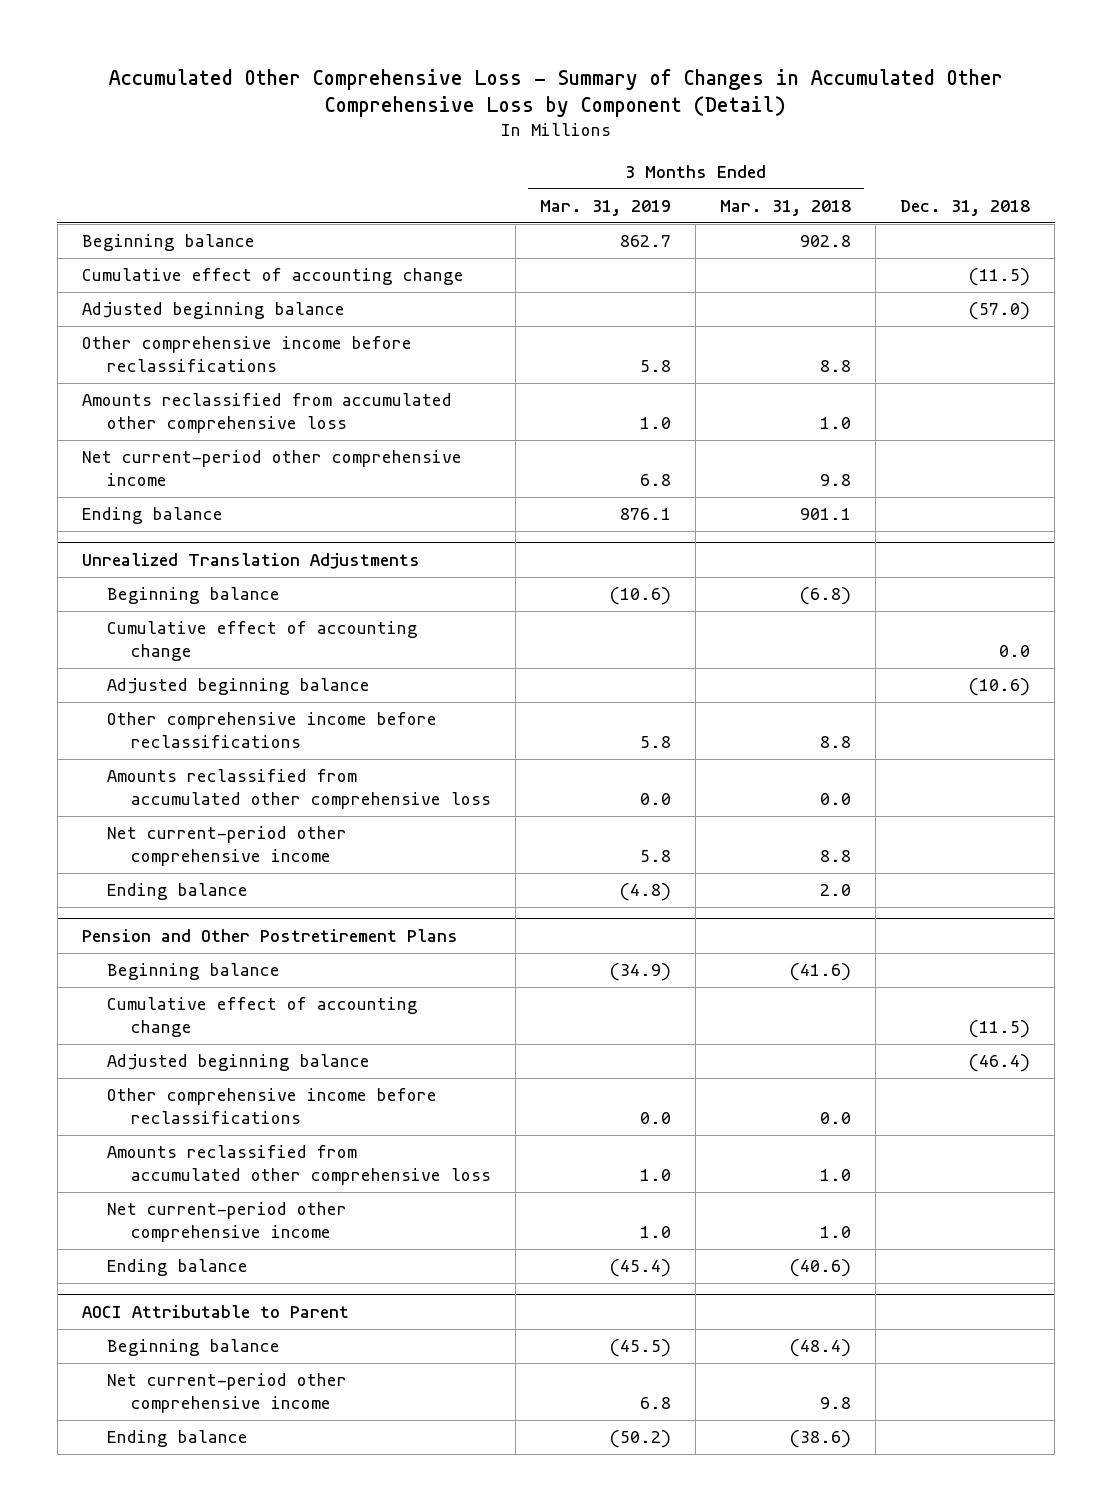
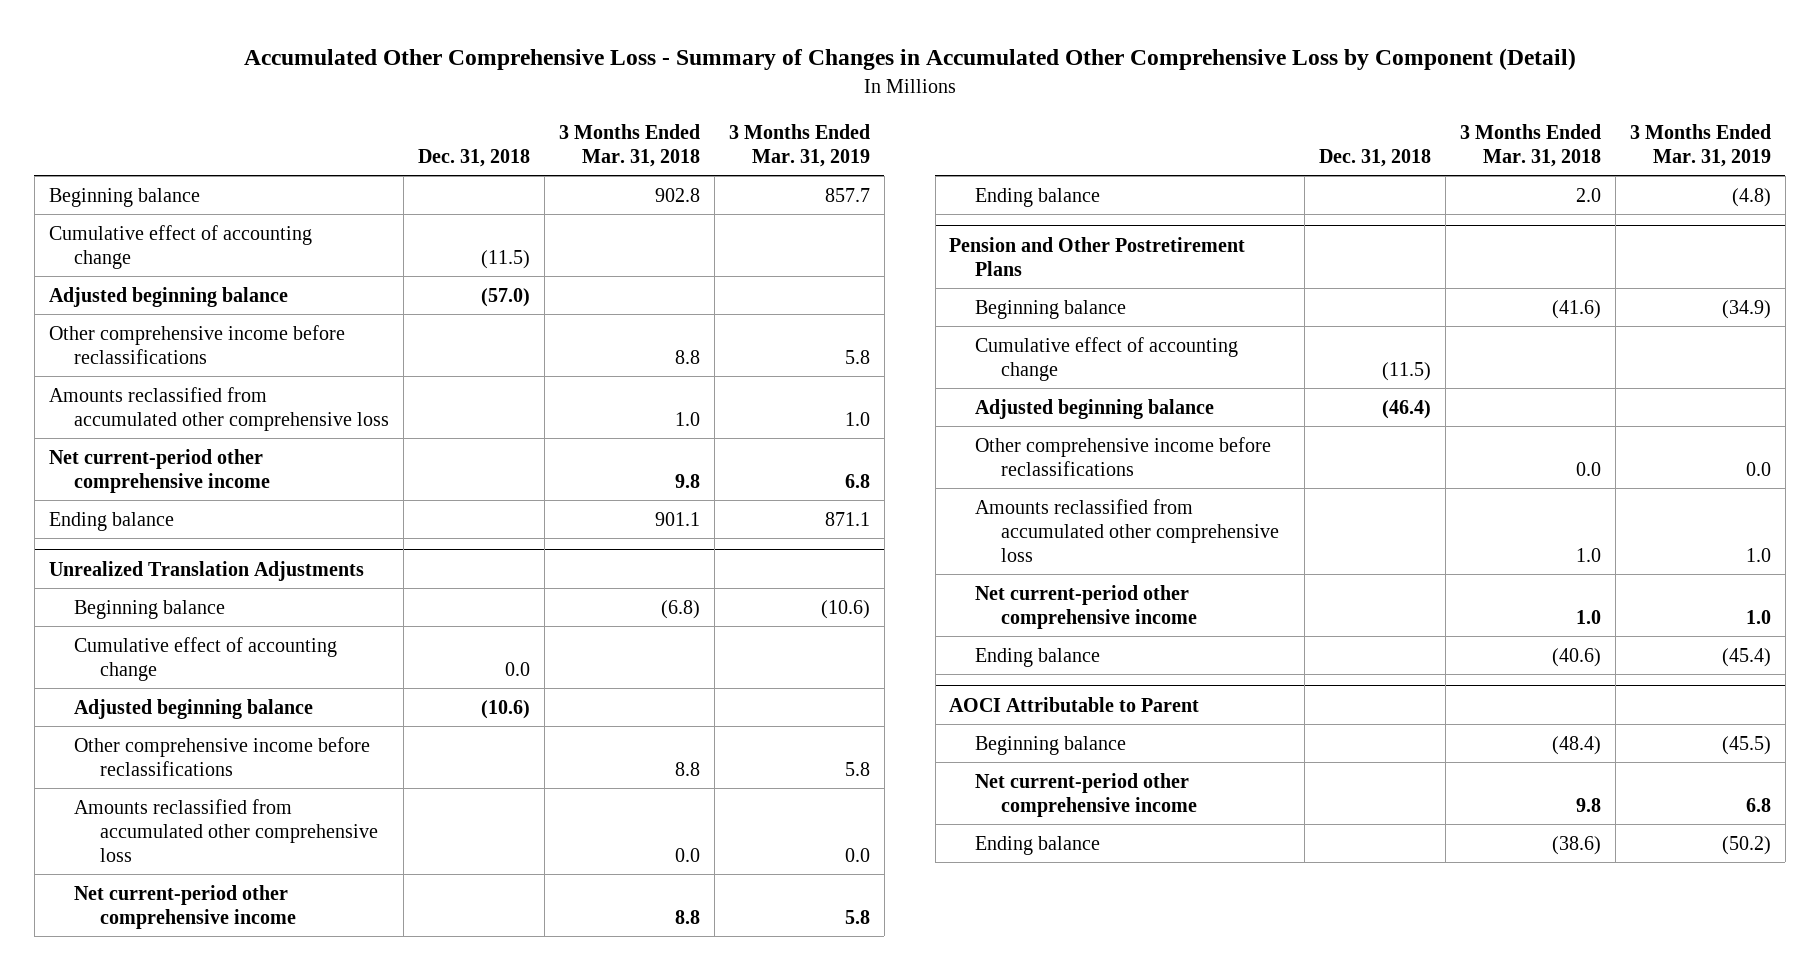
[620,235,672,248] 862.7 -> [824,187,870,202] 857.7
[620,508,672,521] 876.1 -> [824,511,870,526] 871.1

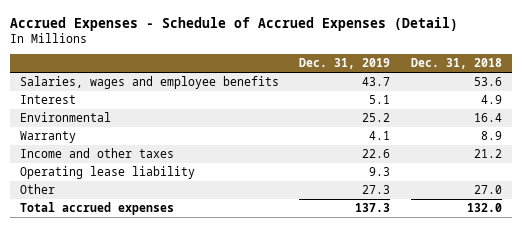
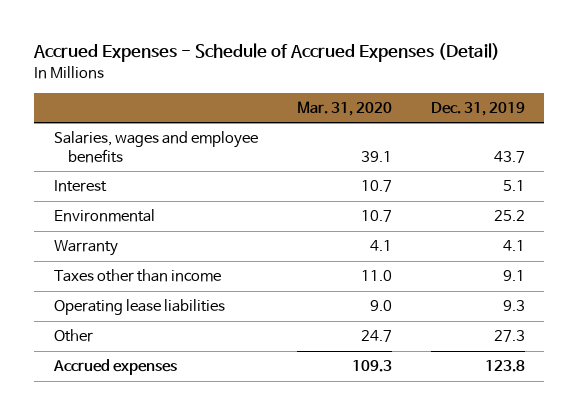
[410,58,502,70] Dec. 31, 2018 -> none
none -> [296,100,392,116] Mar. 31, 2020
[20,148,175,159] Income and other taxes -> [53,269,221,283] Taxes other than income
[362,149,391,159] 22.6 -> [502,270,525,282] 9.1
[20,166,196,180] Operating lease liability -> [53,299,225,316] Operating lease liabilities
[20,202,175,216] Total accrued expenses -> [52,359,177,376] Accrued expenses
[355,203,391,213] 137.3 -> [484,360,525,373] 123.8

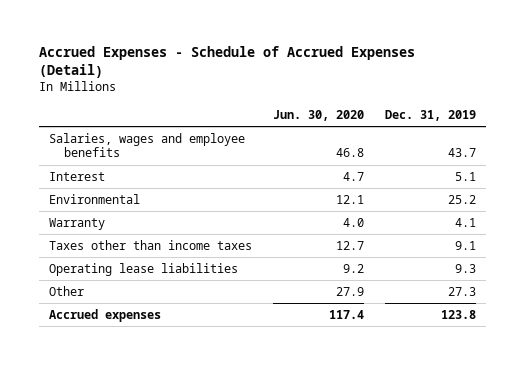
[296,100,392,116] Mar. 31, 2020 -> none
none -> [272,110,364,122] Jun. 30, 2020
[53,269,221,283] Taxes other than income -> [49,239,253,250] Taxes other than income taxes

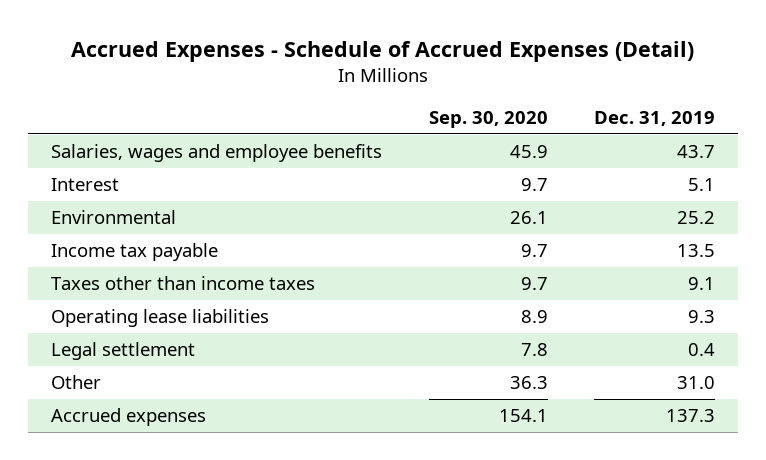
[272,110,364,122] Jun. 30, 2020 -> none
none -> [428,110,548,128] Sep. 30, 2020
[49,217,106,230] Warranty -> none
none -> [51,243,219,262] Income tax payable
none -> [51,342,196,361] Legal settlement
[447,286,476,296] 27.3 -> [676,376,715,390] 31.0
[440,309,476,319] 123.8 -> [665,409,715,423] 137.3

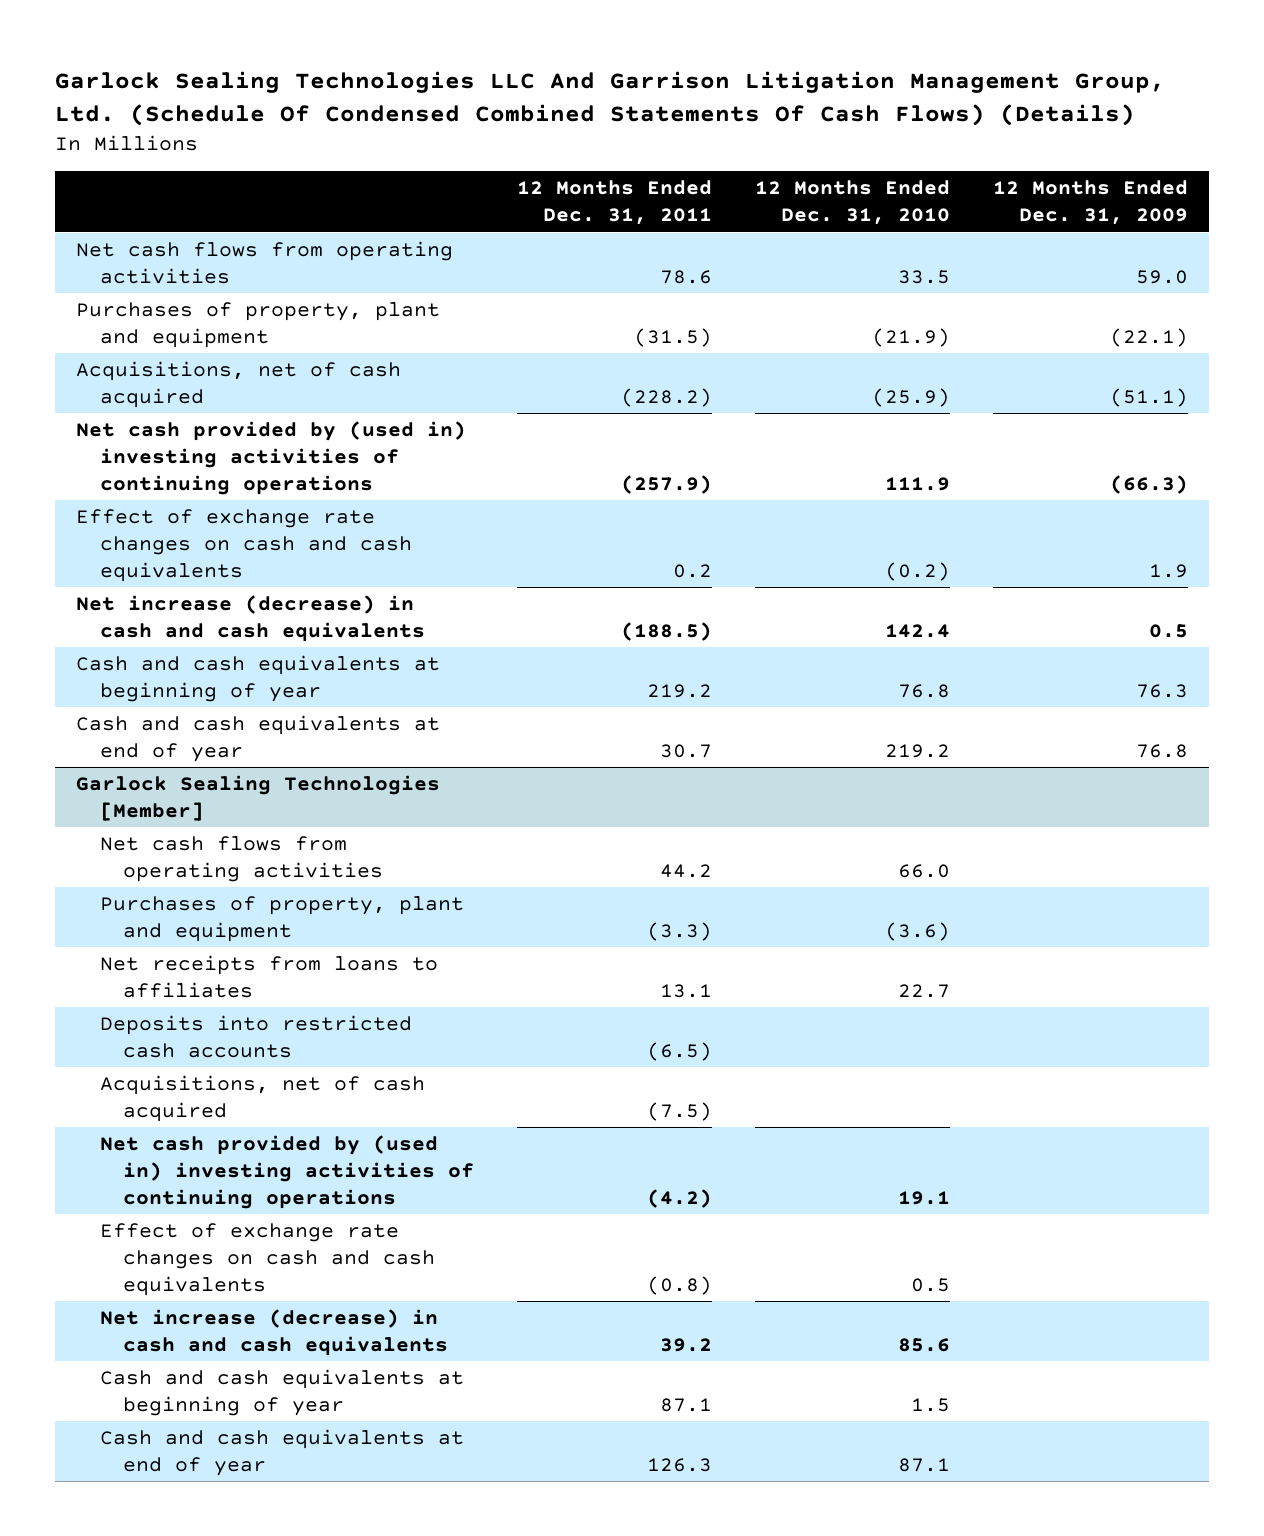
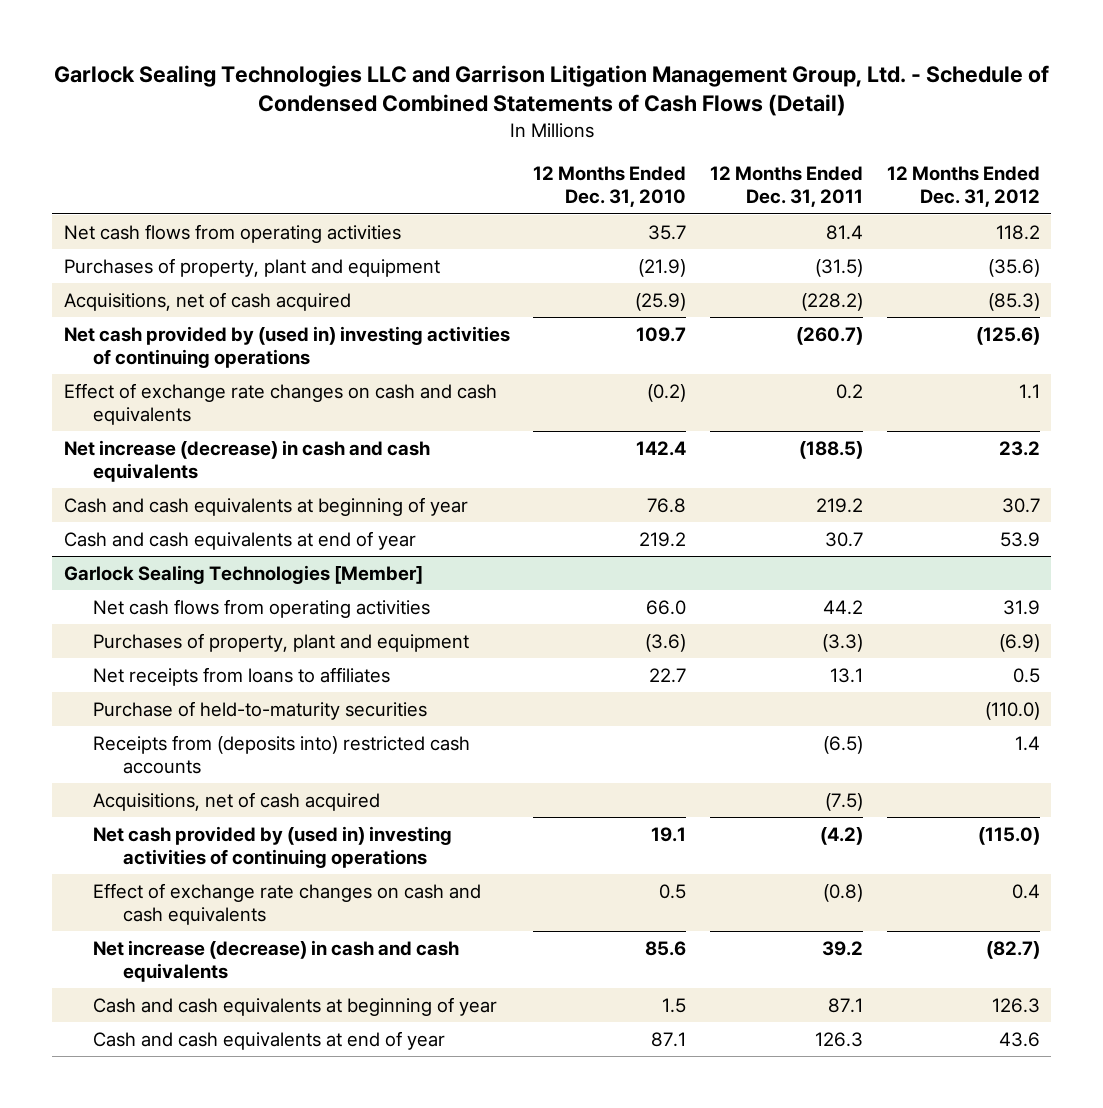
[54,70,1165,126] Garlock Sealing Technologies LLC And Garrison Litigation Management Group, Ltd. (Schedule Of Condensed Combined Statements Of Cash Flows) (Details) -> [53,64,1049,117] Garlock Sealing Technologies LLC and Garrison Litigation Management Group, Ltd. - Schedule of Condensed Combined Statements of Cash Flows (Detail)
[993,180,1189,226] 12 Months Ended Dec. 31, 2009 -> none
none -> [886,166,1040,208] 12 Months Ended Dec. 31, 2012
[660,269,713,284] 78.6 -> [825,224,863,240] 81.4
[898,269,951,284] 33.5 -> [648,224,687,240] 35.7
[621,474,713,494] (257.9) -> [795,326,863,345] (260.7)
[885,476,951,491] 111.9 -> [636,326,687,342] 109.7
none -> [93,700,428,720] Purchase of held-to-maturity securities
[99,1015,412,1058] Deposits into restricted cash accounts -> [93,734,471,775] Receipts from (deposits into) restricted cash accounts

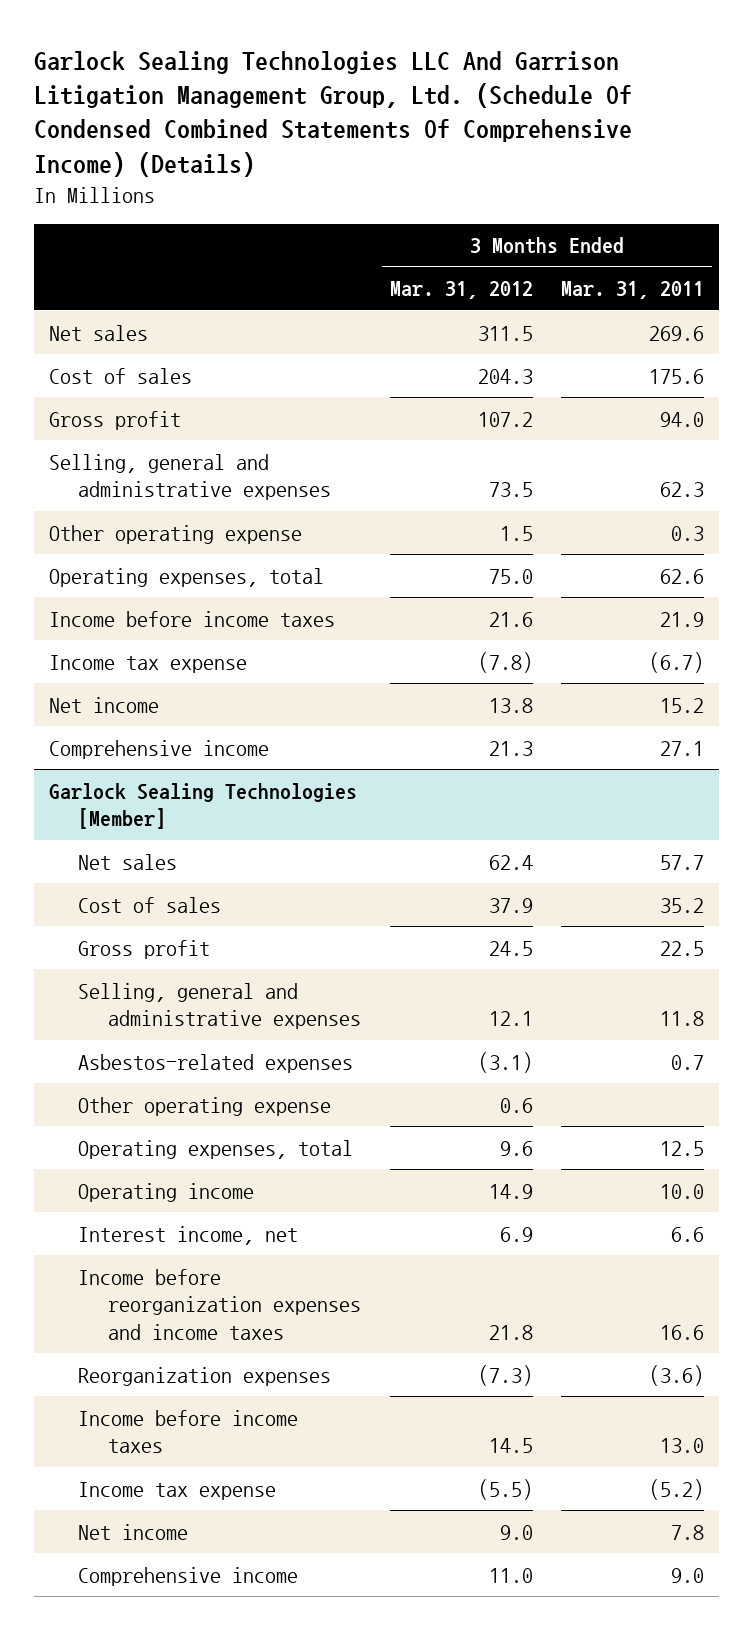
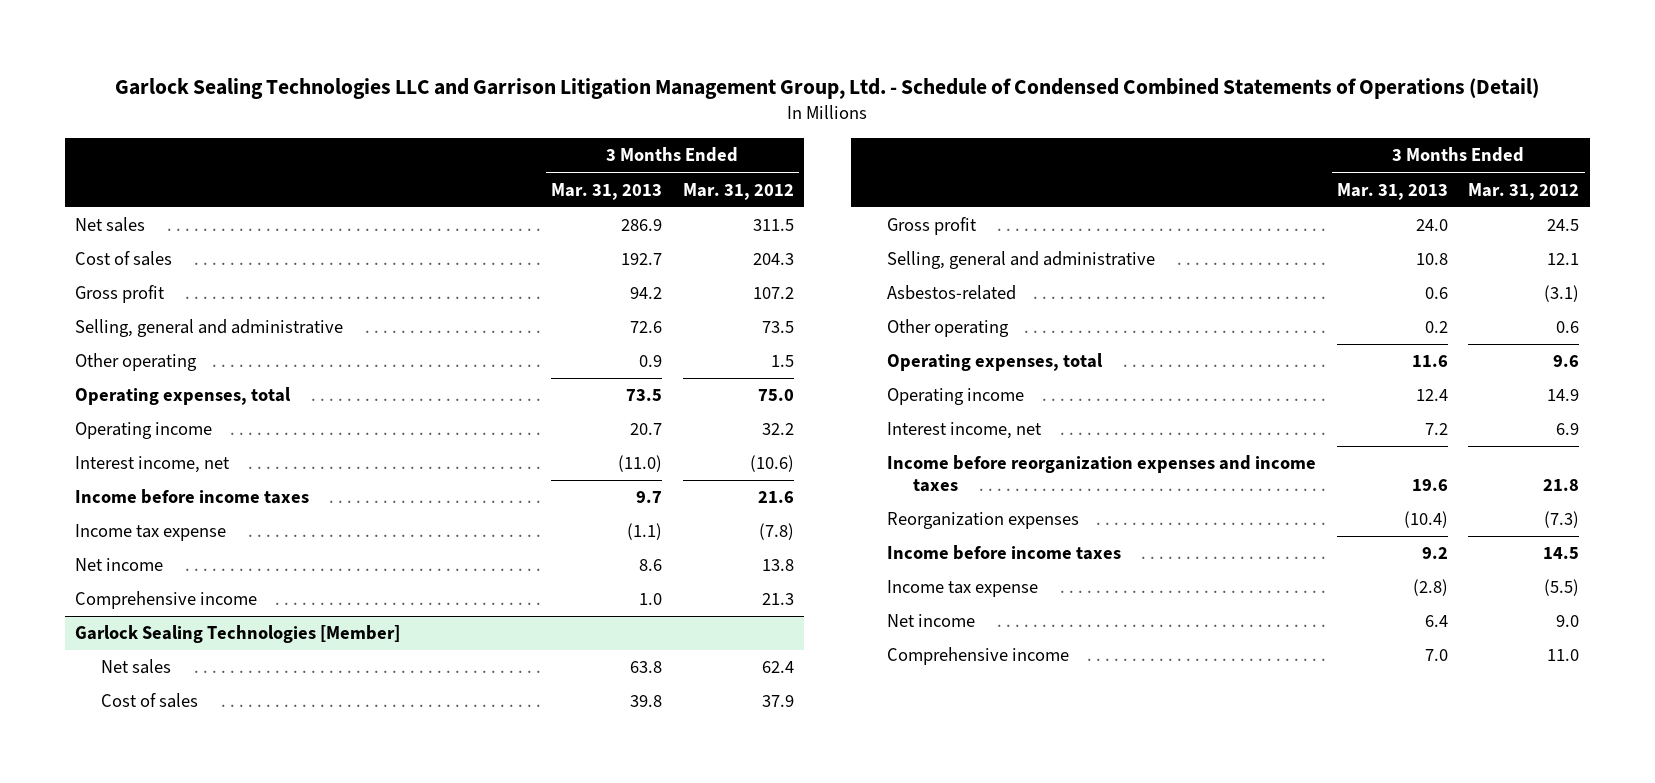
[34,50,633,177] Garlock Sealing Technologies LLC And Garrison Litigation Management Group, Ltd. (Schedule Of Condensed Combined Statements Of Comprehensive Income) (Details) -> [115,77,1540,99] Garlock Sealing Technologies LLC and Garrison Litigation Management Group, Ltd. - Schedule of Condensed Combined Statements of Operations (Detail)
[561,281,705,300] Mar. 31, 2011 -> none
none -> [550,182,662,200] Mar. 31, 2013
[48,453,332,501] Selling, general and administrative expenses -> [75,319,344,338] Selling, general and administrative
[48,524,302,544] Other operating expense -> [75,353,198,372] Other operating
none -> [75,422,213,440] Operating income
none -> [75,456,231,474] Interest income, net
[78,982,361,1030] Selling, general and administrative expenses -> [887,251,1156,270] Selling, general and administrative
[78,1053,354,1073] Asbestos-related expenses -> [887,285,1017,301] Asbestos-related
[78,1096,332,1116] Other operating expense -> [887,319,1010,338] Other operating

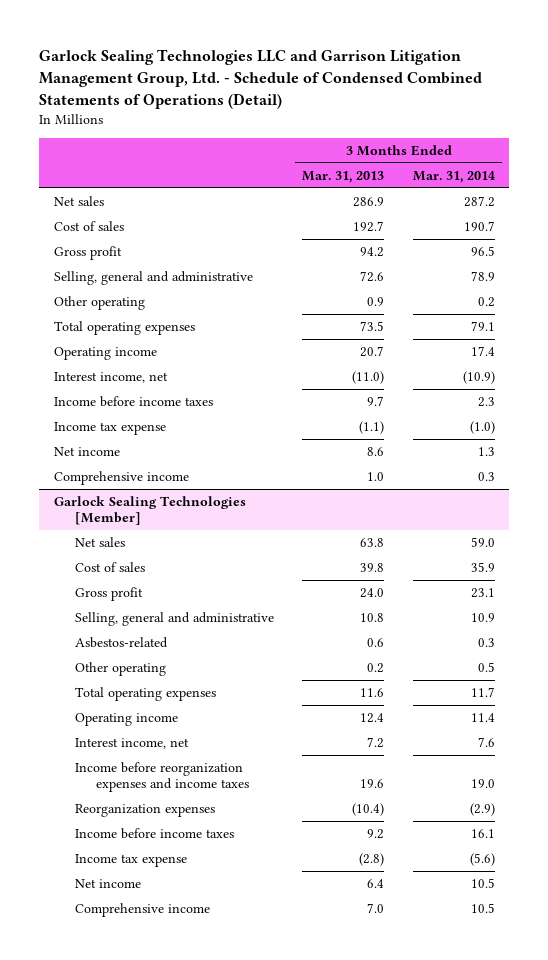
[682,182,794,200] Mar. 31, 2012 -> none
none -> [412,171,495,184] Mar. 31, 2014
[75,387,292,406] Operating expenses, total -> [53,321,195,336] Total operating expenses
[887,353,1104,372] Operating expenses, total -> [74,687,216,702] Total operating expenses

